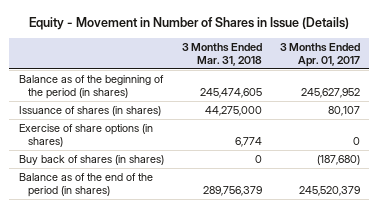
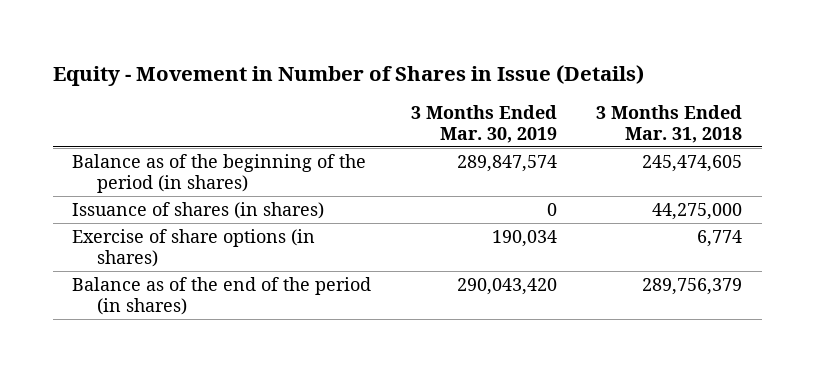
[280,42,361,67] 3 Months Ended Apr. 01, 2017 -> none
none -> [410,104,557,143] 3 Months Ended Mar. 30, 2019
[18,155,164,166] Buy back of shares (in shares) -> none

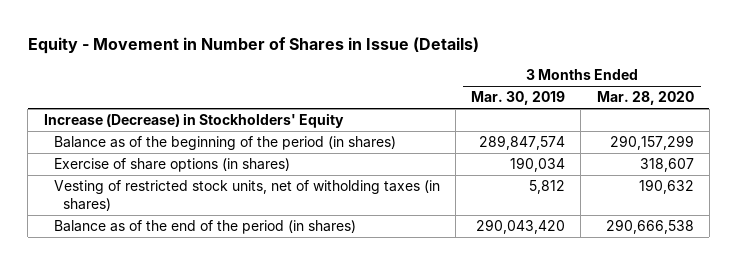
[596,104,743,143] 3 Months Ended Mar. 31, 2018 -> none
none -> [596,91,694,106] Mar. 28, 2020
none -> [43,113,344,129] Increase (Decrease) in Stockholders' Equity
[72,201,325,219] Issuance of shares (in shares) -> none
none -> [53,180,440,212] Vesting of restricted stock units, net of witholding taxes (in shares)

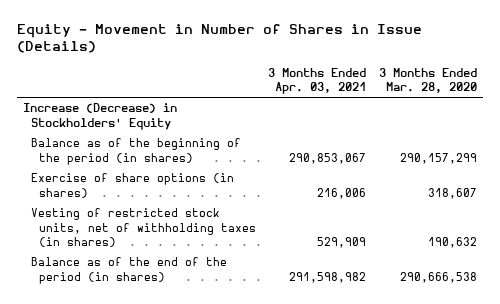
[471,91,566,106] Mar. 30, 2019 -> none
none -> [268,67,367,95] 3 Months Ended Apr. 03, 2021
[53,180,440,212] Vesting of restricted stock units, net of witholding taxes (in shares) -> [31,208,257,247] Vesting of restricted stock units, net of withholding taxes (in shares)

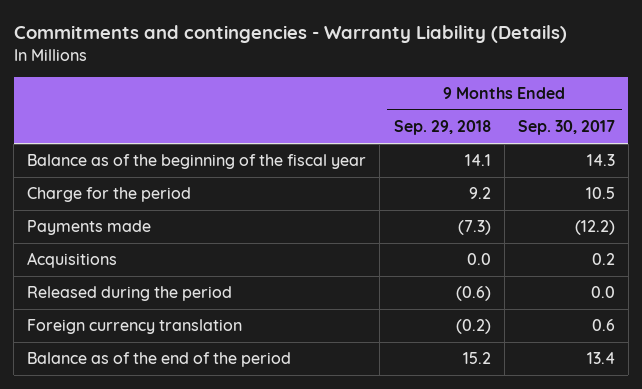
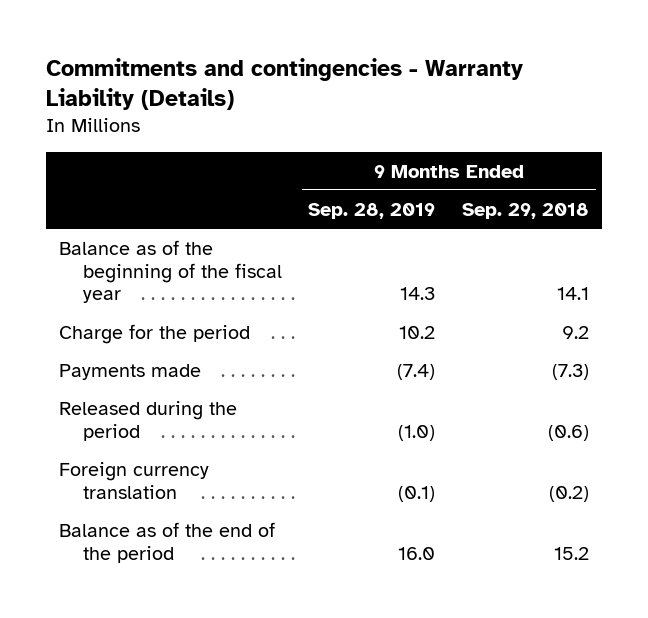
[517,120,615,136] Sep. 30, 2017 -> none
none -> [308,202,436,219] Sep. 28, 2019
[27,252,118,269] Acquisitions -> none

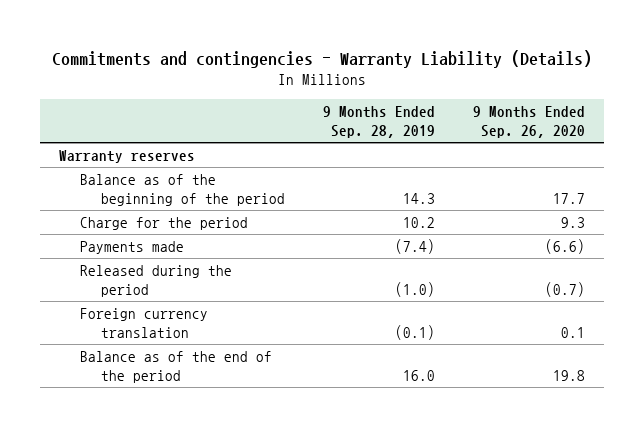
[461,202,589,219] Sep. 29, 2018 -> none
none -> [472,105,585,139] 9 Months Ended Sep. 26, 2020
none -> [59,149,196,163] Warranty reserves
[58,239,282,304] Balance as of the beginning of the fiscal year -> [80,173,286,207] Balance as of the beginning of the period

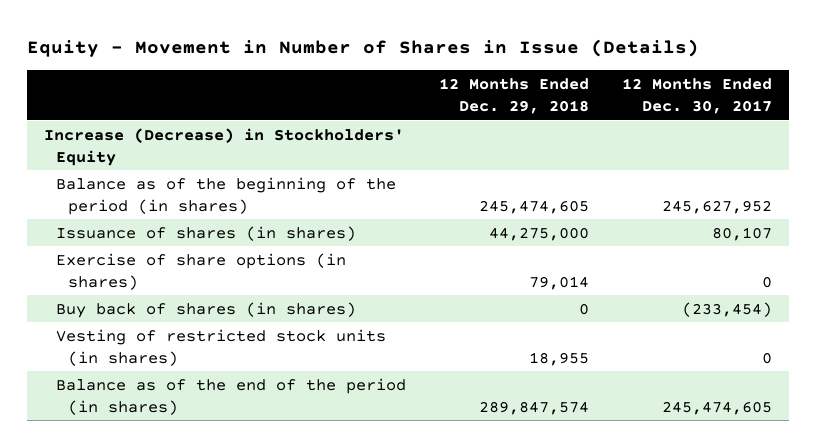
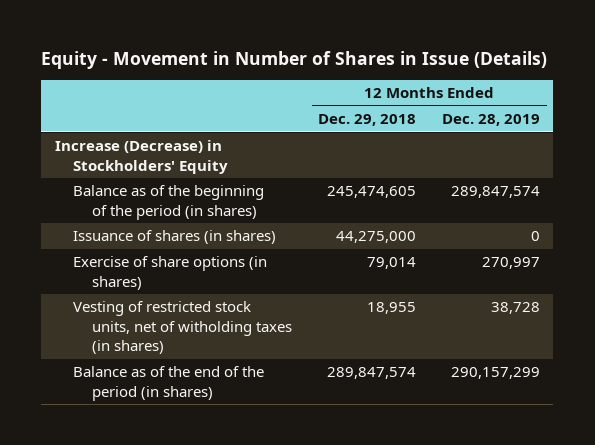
[622,78,773,115] 12 Months Ended Dec. 30, 2017 -> none
none -> [442,114,541,127] Dec. 28, 2019
[55,301,356,318] Buy back of shares (in shares) -> none
[55,328,386,366] Vesting of restricted stock units (in shares) -> [73,301,292,354] Vesting of restricted stock units, net of witholding taxes (in shares)

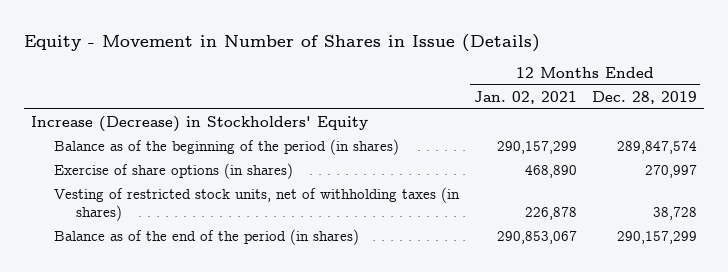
[318,114,417,127] Dec. 29, 2018 -> none
none -> [473,90,577,104] Jan. 02, 2021
[73,230,277,245] Issuance of shares (in shares) -> none
[73,301,292,354] Vesting of restricted stock units, net of witholding taxes (in shares) -> [53,186,460,221] Vesting of restricted stock units, net of withholding taxes (in shares)

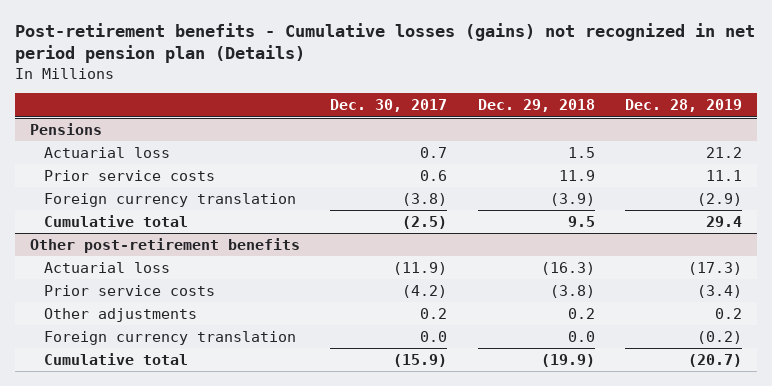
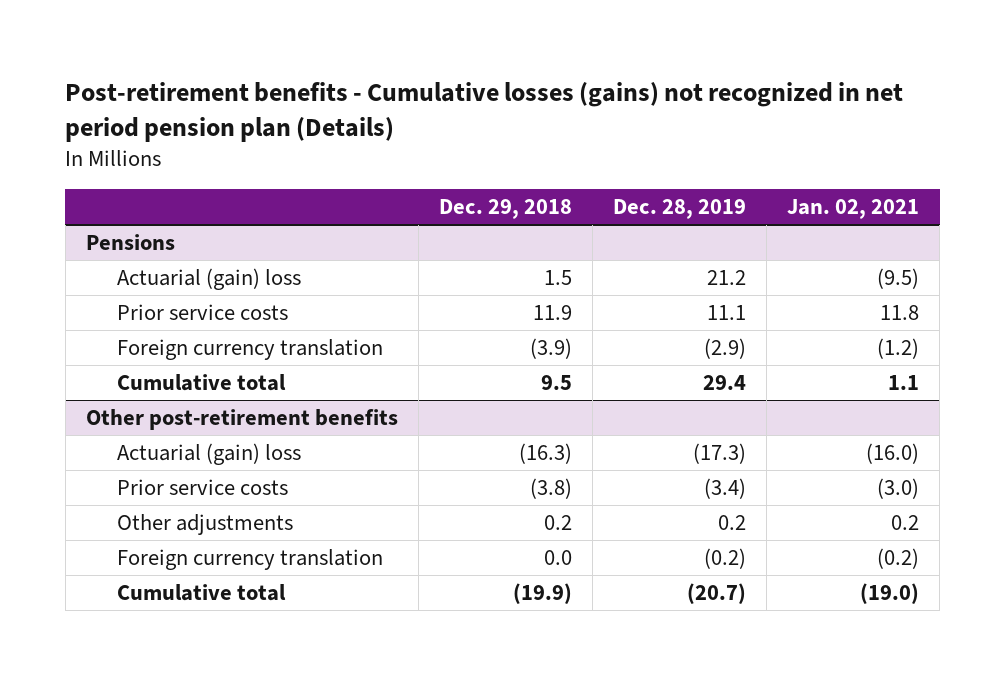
[330,99,448,113] Dec. 30, 2017 -> none
none -> [787,199,920,220] Jan. 02, 2021
[44,146,171,158] Actuarial loss -> [117,268,302,291] Actuarial (gain) loss
[44,261,171,273] Actuarial loss -> [117,443,302,466] Actuarial (gain) loss

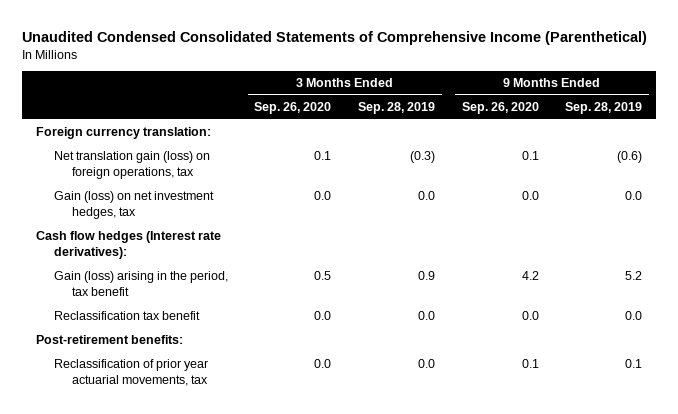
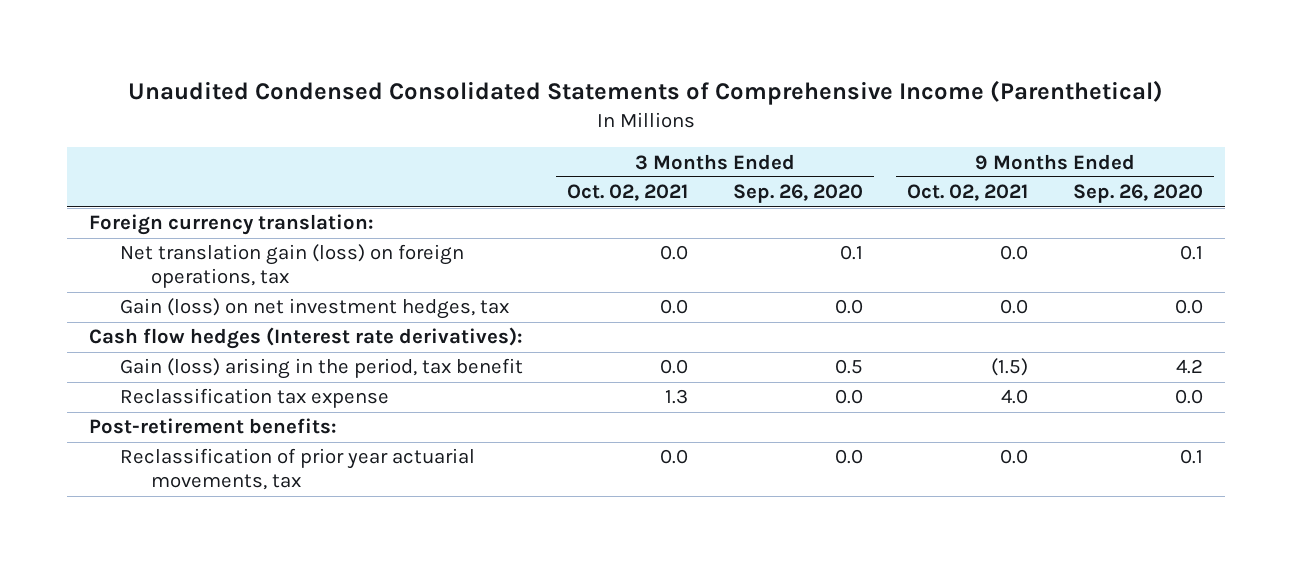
[358,102,436,115] Sep. 28, 2019 -> none
[565,102,643,115] Sep. 28, 2019 -> none
none -> [567,184,689,202] Oct. 02, 2021
none -> [907,184,1029,202] Oct. 02, 2021
[53,311,200,321] Reclassification tax benefit -> [120,388,390,409] Reclassification tax expense

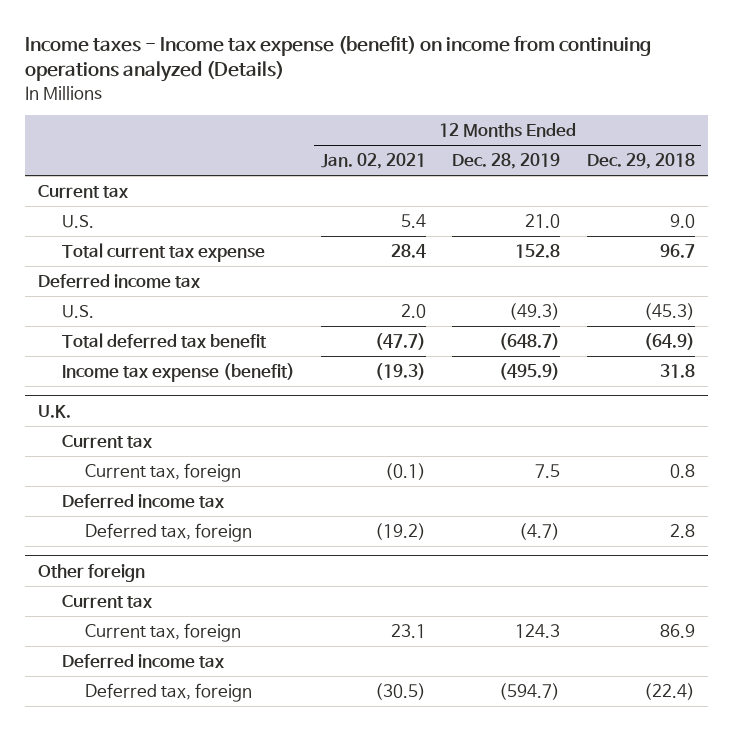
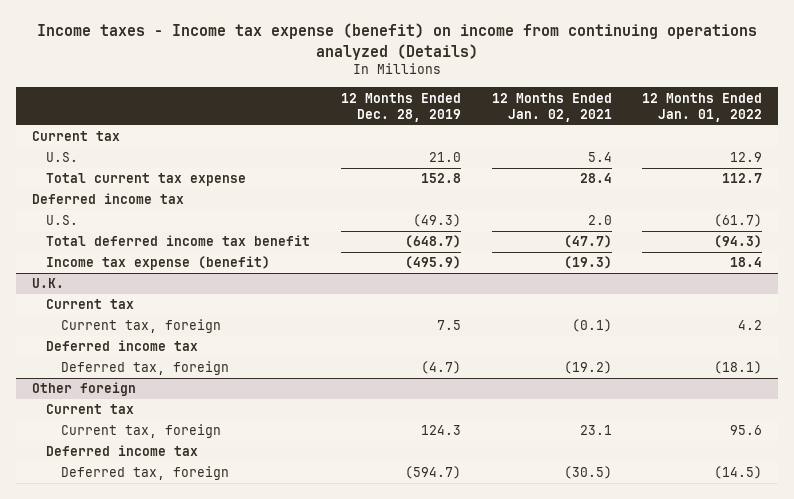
[586,153,695,170] Dec. 29, 2018 -> none
none -> [642,92,763,122] 12 Months Ended Jan. 01, 2022
[61,333,267,349] Total deferred tax benefit -> [46,235,311,247] Total deferred income tax benefit

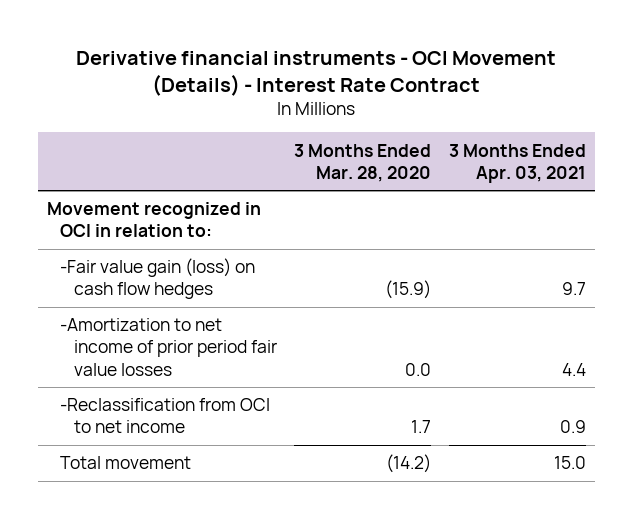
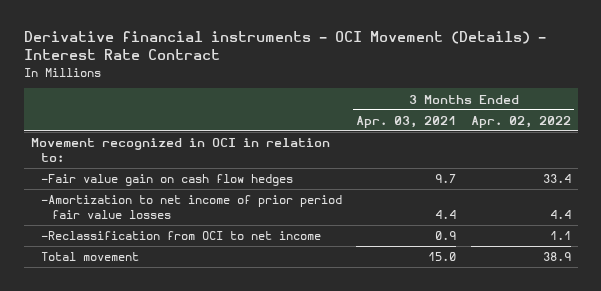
[294,143,432,182] 3 Months Ended Mar. 28, 2020 -> none
none -> [470,115,571,128] Apr. 02, 2022
[60,258,256,300] -Fair value gain (loss) on cash flow hedges -> [41,174,294,187] -Fair value gain on cash flow hedges

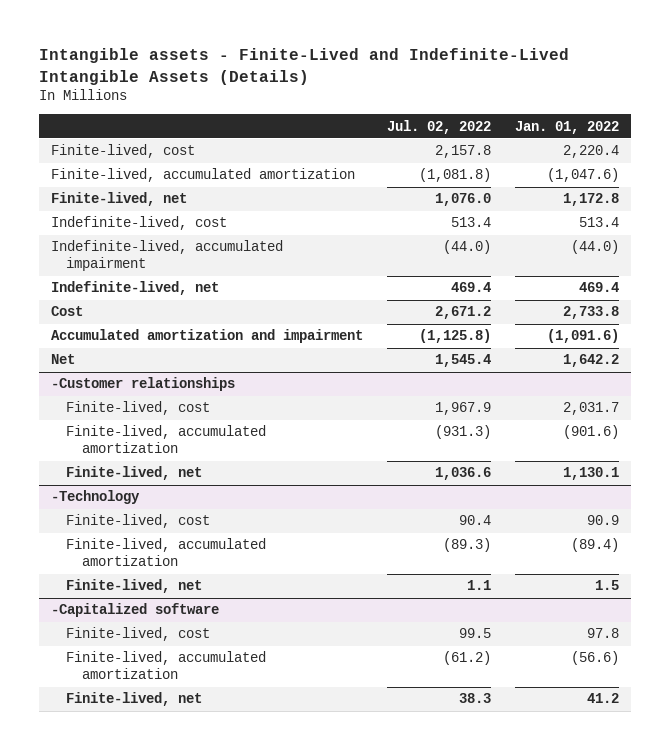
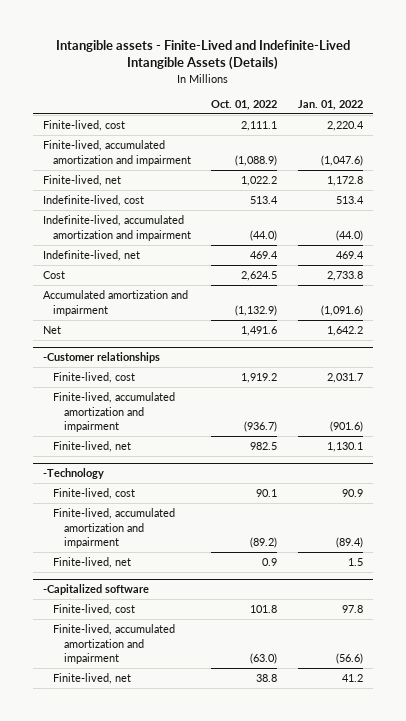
[386,119,491,134] Jul. 02, 2022 -> none
none -> [211,99,278,110] Oct. 01, 2022
[50,168,355,183] Finite-lived, accumulated amortization -> [42,140,192,166] Finite-lived, accumulated amortization and impairment
[50,240,283,272] Indefinite-lived, accumulated impairment -> [42,215,192,241] Indefinite-lived, accumulated amortization and impairment
[66,425,267,454] Finite-lived, accumulated amortization -> [53,392,176,432] Finite-lived, accumulated amortization and impairment
[66,538,267,567] Finite-lived, accumulated amortization -> [53,508,176,548] Finite-lived, accumulated amortization and impairment
[66,651,267,680] Finite-lived, accumulated amortization -> [53,624,176,664] Finite-lived, accumulated amortization and impairment

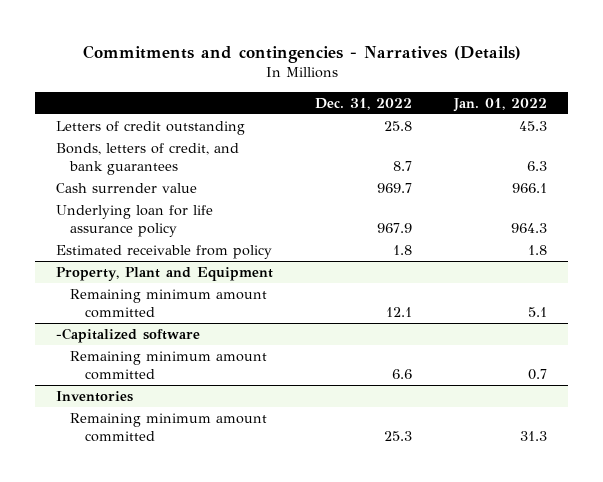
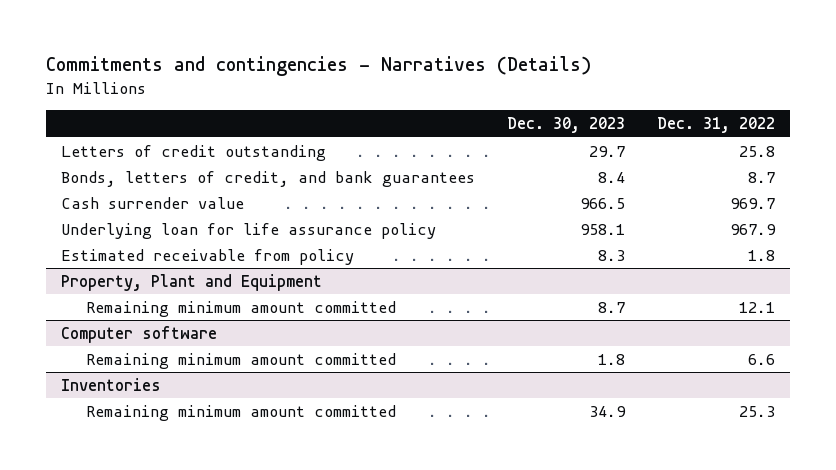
[453,97,548,112] Jan. 01, 2022 -> none
none -> [506,117,625,134] Dec. 30, 2023
[55,327,200,343] -Capitalized software -> [61,325,218,343] Computer software

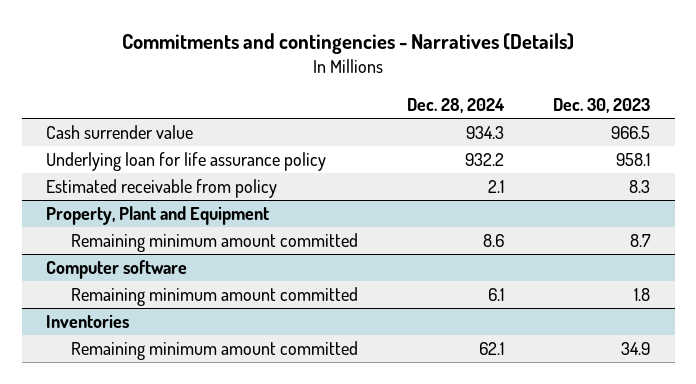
[656,117,775,134] Dec. 31, 2022 -> none
none -> [407,98,506,114] Dec. 28, 2024
[61,144,327,161] Letters of credit outstanding -> none
[61,170,476,187] Bonds, letters of credit, and bank guarantees -> none

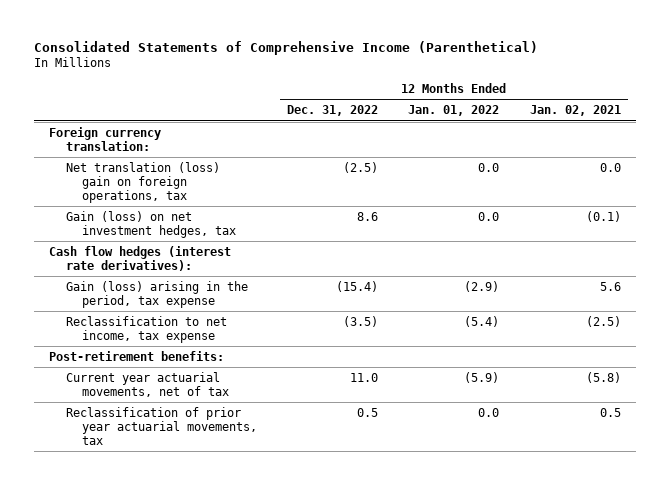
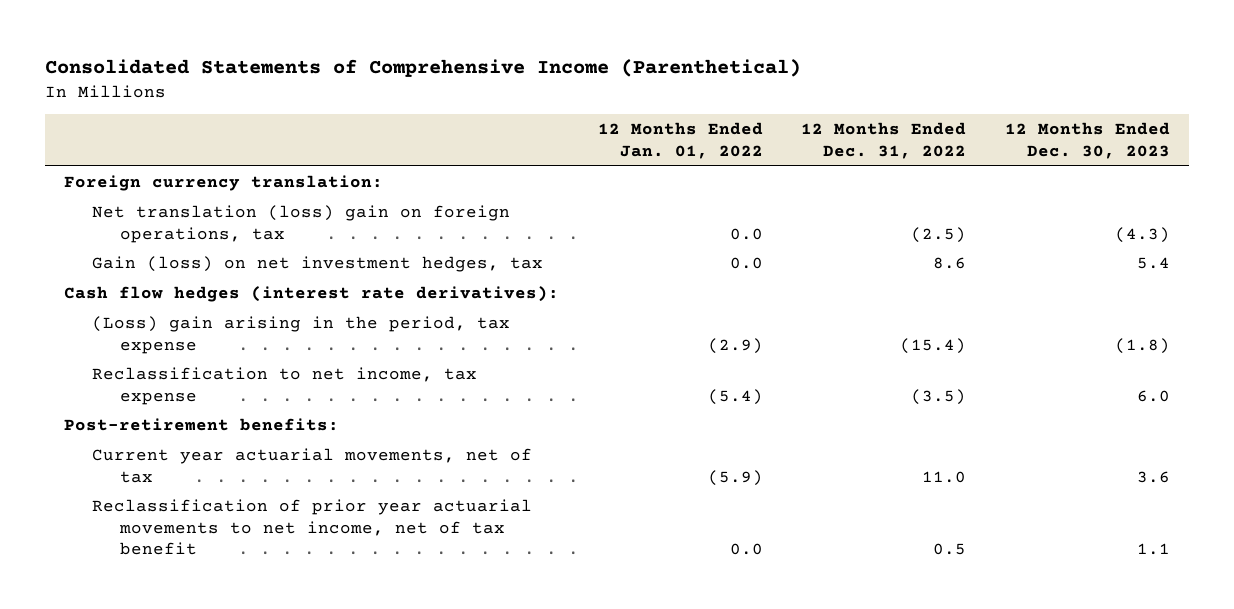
[529,105,621,117] Jan. 02, 2021 -> none
none -> [1004,122,1170,159] 12 Months Ended Dec. 30, 2023
[65,280,248,308] Gain (loss) arising in the period, tax expense -> [92,315,511,354] (Loss) gain arising in the period, tax expense
[65,406,257,445] Reclassification of prior year actuarial movements, tax -> [92,498,533,556] Reclassification of prior year actuarial movements to net income, net of tax benefit

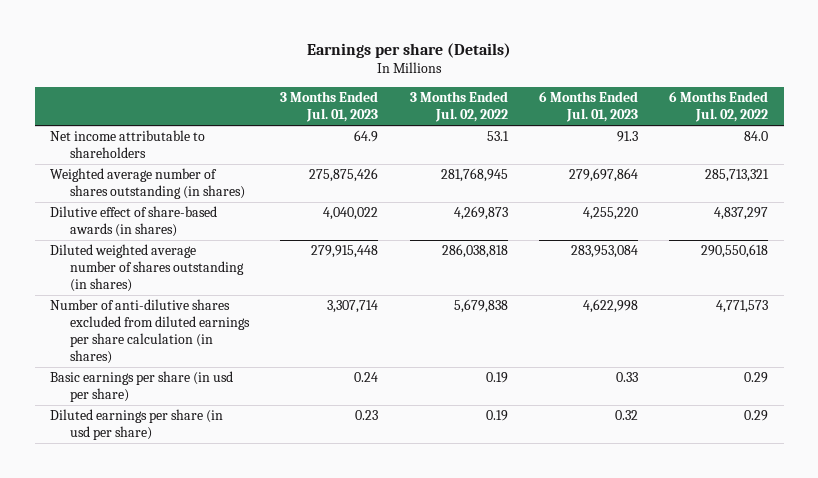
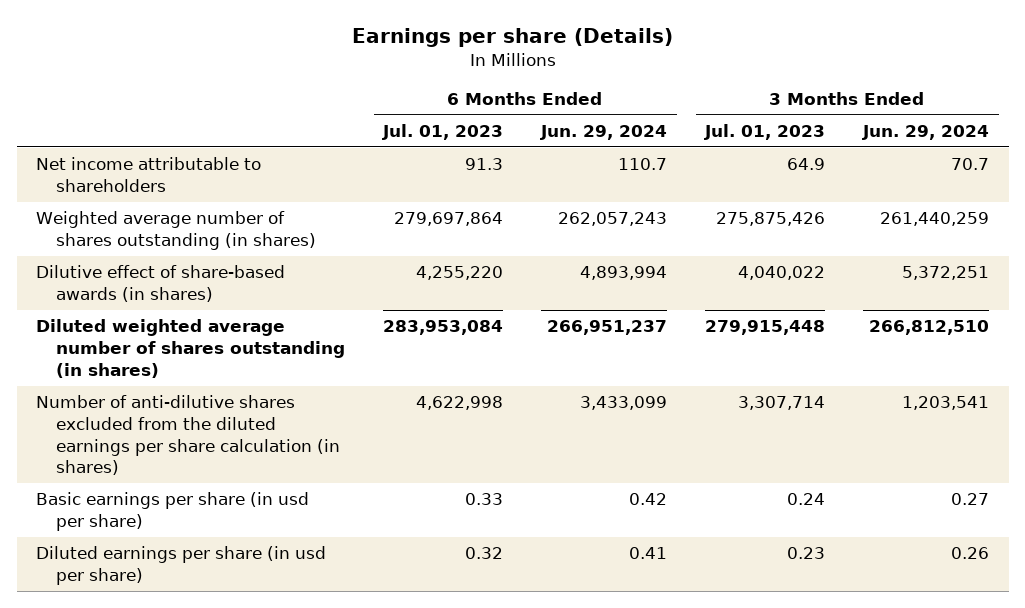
[409,91,508,123] 3 Months Ended Jul. 02, 2022 -> none
[669,91,769,123] 6 Months Ended Jul. 02, 2022 -> none
none -> [540,124,668,140] Jun. 29, 2024
none -> [862,124,990,140] Jun. 29, 2024
[50,299,251,365] Number of anti-dilutive shares excluded from diluted earnings per share calculation (in shares) -> [35,395,341,476] Number of anti-dilutive shares excluded from the diluted earnings per share calculation (in shares)

